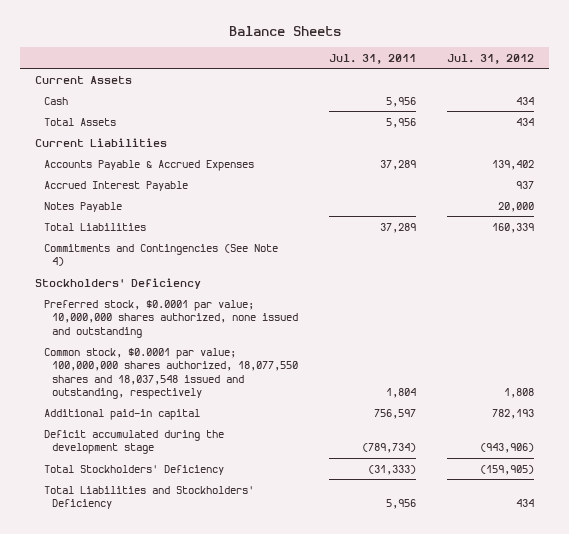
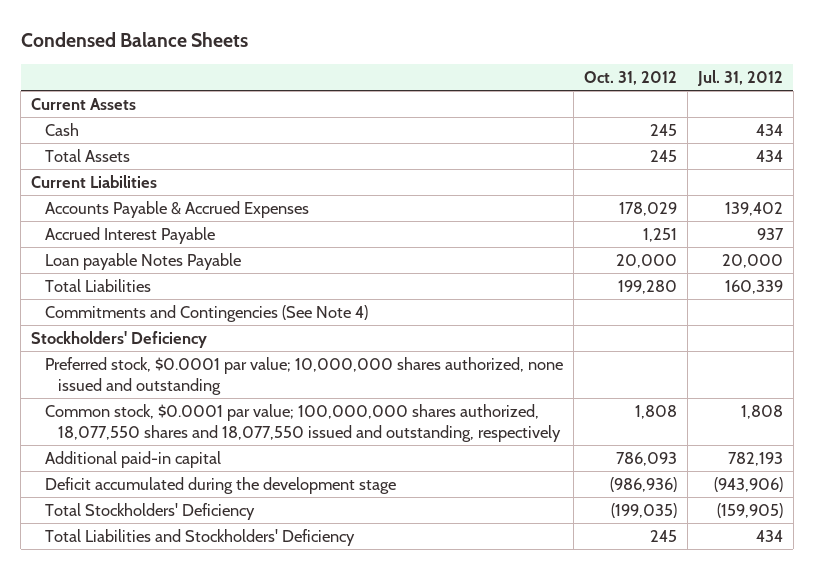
[228,26,341,37] Balance Sheets -> [20,31,248,47] Condensed Balance Sheets
[328,53,416,64] Jul. 31, 2011 -> none
none -> [583,70,677,85] Oct. 31, 2012
[43,201,122,212] Notes Payable -> [44,253,241,271] Loan payable Notes Payable
[43,347,298,399] Common stock, $0.0001 par value; 100,000,000 shares authorized, 18,077,550 shares and 18,037,548 issued and outstanding, respectively -> [44,404,562,442] Common stock, $0.0001 par value; 100,000,000 shares authorized, 18,077,550 shares and 18,077,550 issued and outstanding, respectively

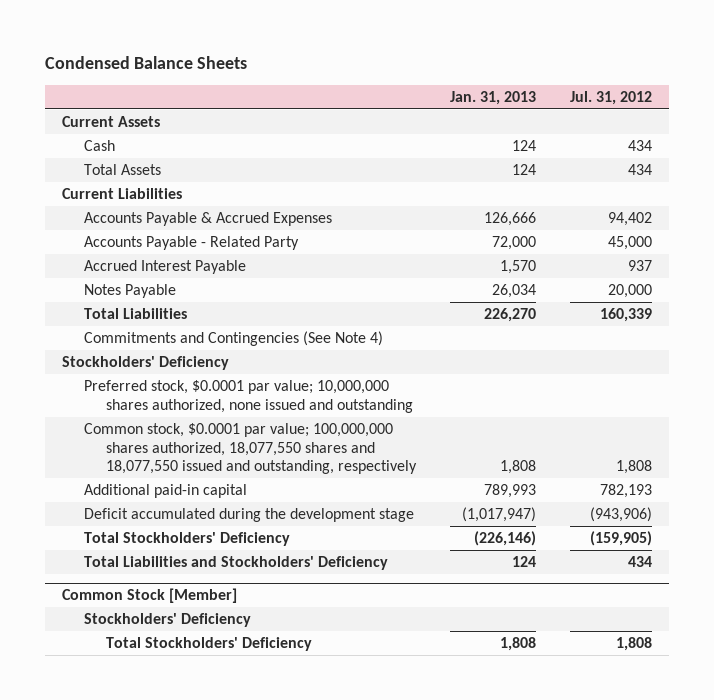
[583,70,677,85] Oct. 31, 2012 -> none
none -> [450,90,537,105] Jan. 31, 2013
[724,202,783,217] 139,402 -> [608,212,653,227] 94,402
none -> [83,236,299,251] Accounts Payable - Related Party
[44,253,241,271] Loan payable Notes Payable -> [83,284,176,299] Notes Payable
none -> [61,588,237,604] Common Stock [Member]
none -> [83,613,251,628] Stockholders' Deficiency
none -> [105,637,312,652] Total Stockholders' Deficiency

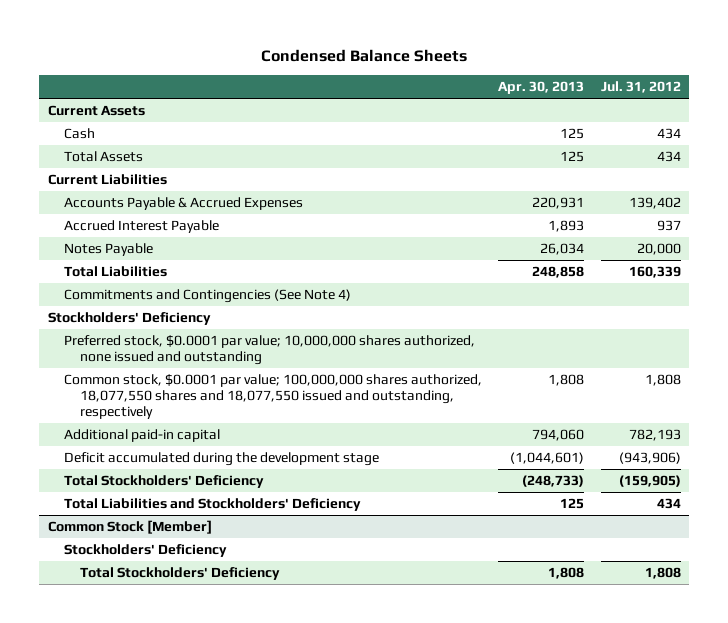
[450,90,537,105] Jan. 31, 2013 -> none
none -> [498,80,585,94] Apr. 30, 2013
[83,236,299,251] Accounts Payable - Related Party -> none
[608,212,653,227] 94,402 -> [628,197,681,210] 139,402

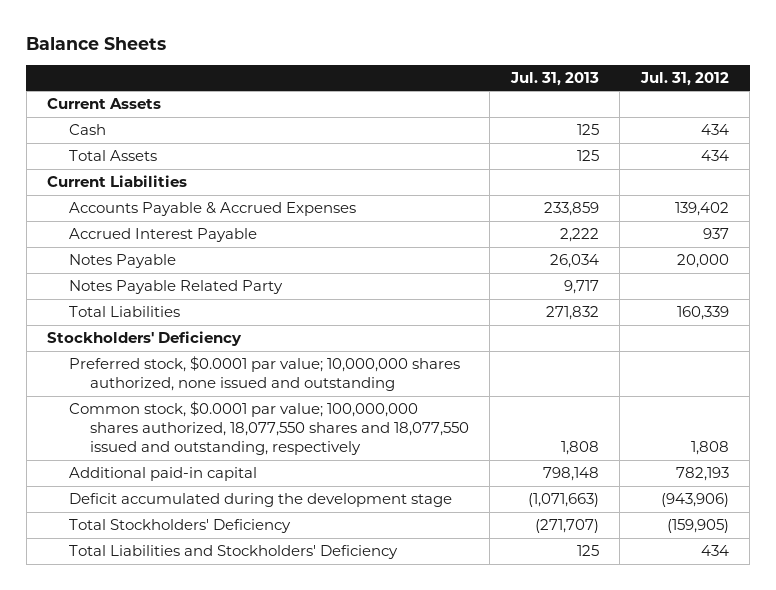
[261,48,468,62] Condensed Balance Sheets -> [26,36,167,50] Balance Sheets
[498,80,585,94] Apr. 30, 2013 -> none
none -> [509,71,599,86] Jul. 31, 2013
none -> [68,280,283,295] Notes Payable Related Party
[63,289,351,304] Commitments and Contingencies (See Note 4) -> none
[47,520,212,535] Common Stock [Member] -> none
[63,544,227,558] Stockholders' Deficiency -> none
[79,567,280,581] Total Stockholders' Deficiency -> none

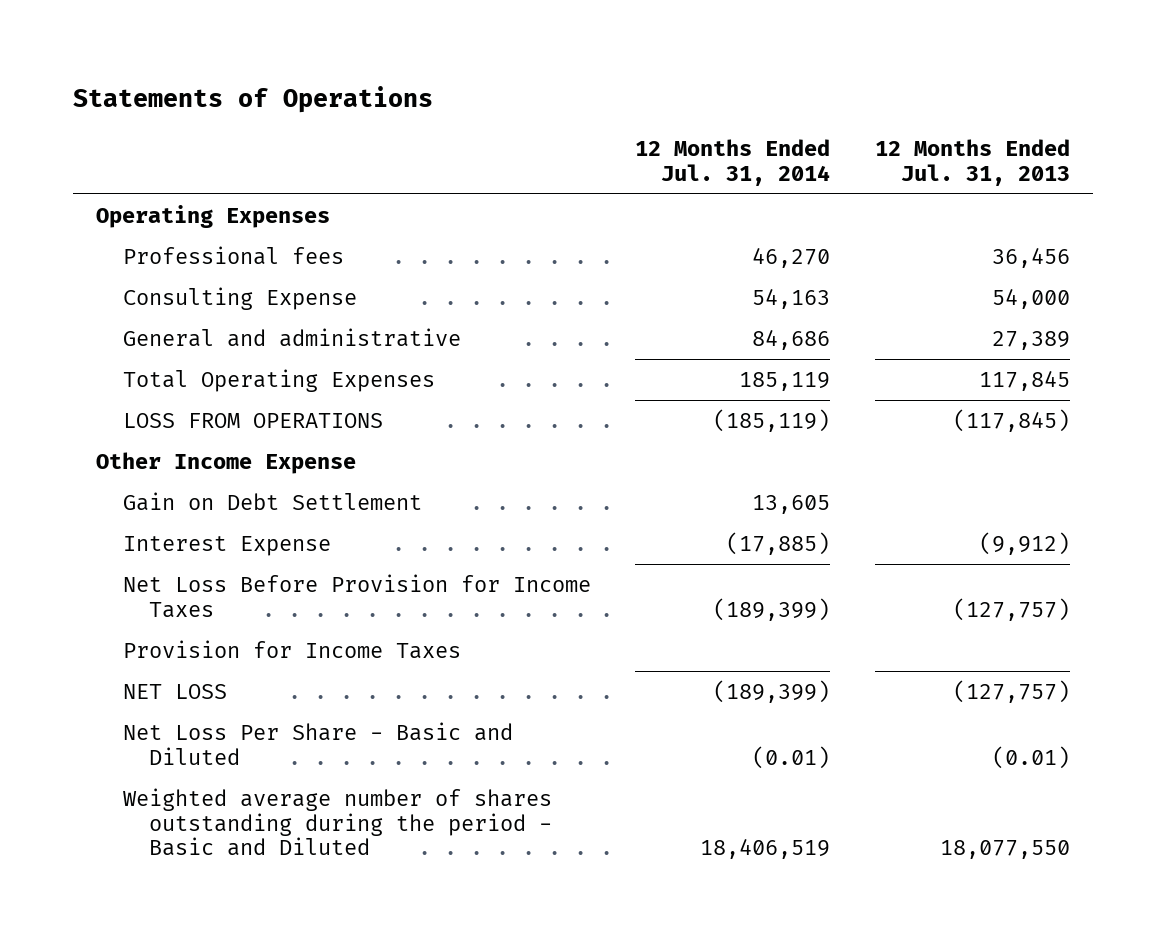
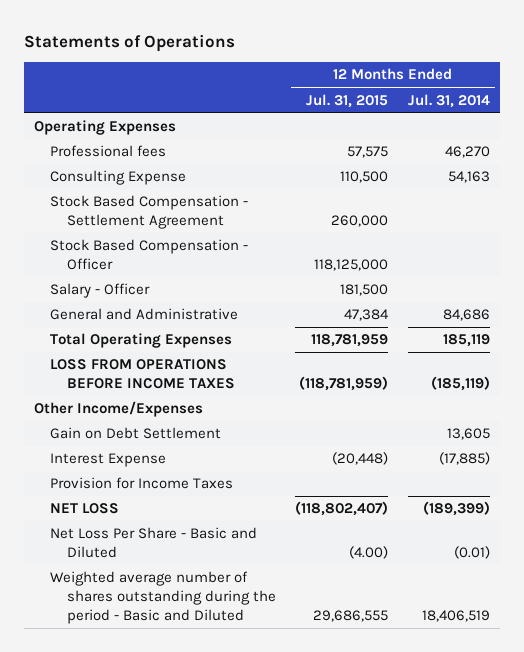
[875,139,1071,186] 12 Months Ended Jul. 31, 2013 -> none
none -> [306,93,389,108] Jul. 31, 2015
none -> [50,195,249,230] Stock Based Compensation - Settlement Agreement
none -> [50,239,249,271] Stock Based Compensation - Officer
none -> [50,283,151,299] Salary - Officer
[122,327,461,347] General and administrative -> [50,308,239,321] General and Administrative
[122,412,383,428] LOSS FROM OPERATIONS -> [50,359,235,390] LOSS FROM OPERATIONS BEFORE INCOME TAXES
[95,451,356,474] Other Income Expense -> [33,401,203,418] Other Income/Expenses
[122,573,591,618] Net Loss Before Provision for Income Taxes -> none

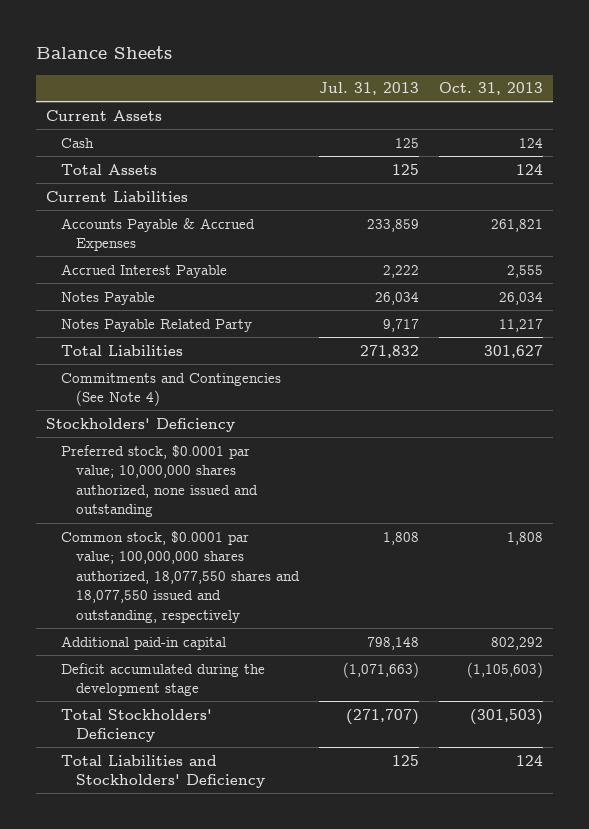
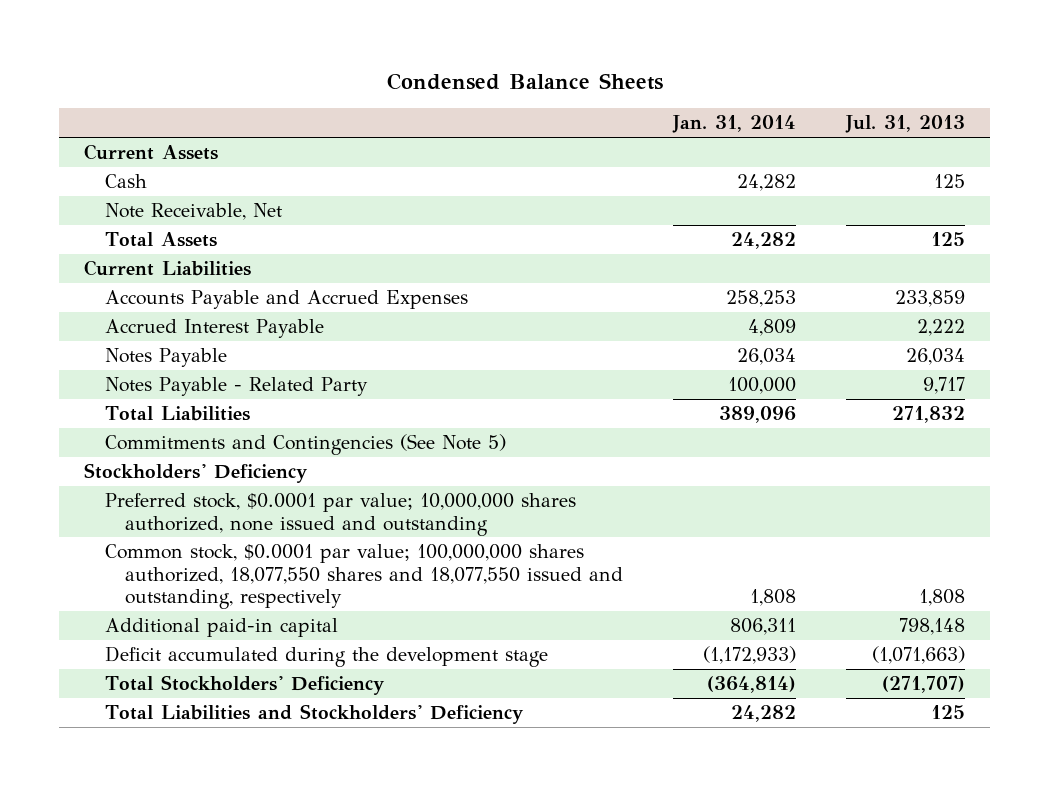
[35,46,172,60] Balance Sheets -> [386,73,663,91] Condensed Balance Sheets
[438,82,543,96] Oct. 31, 2013 -> none
none -> [672,115,797,134] Jan. 31, 2014
none -> [104,202,282,220] Note Receivable, Net
[60,217,255,252] Accounts Payable & Accrued Expenses -> [104,289,468,309] Accounts Payable and Accrued Expenses
[60,318,252,332] Notes Payable Related Party -> [104,376,368,396] Notes Payable - Related Party
[60,372,281,407] Commitments and Contingencies (See Note 4) -> [104,433,506,455] Commitments and Contingencies (See Note 5)

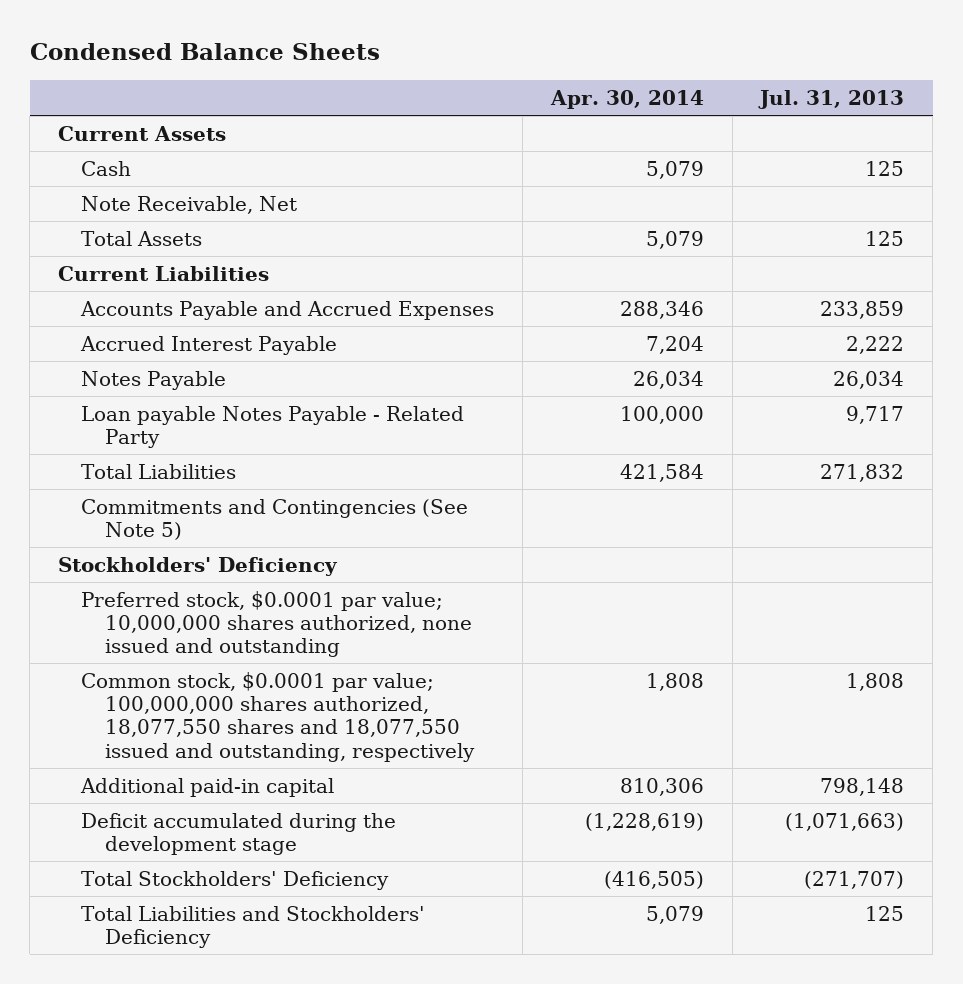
[672,115,797,134] Jan. 31, 2014 -> none
none -> [549,90,704,110] Apr. 30, 2014
[104,376,368,396] Notes Payable - Related Party -> [81,405,465,448] Loan payable Notes Payable - Related Party

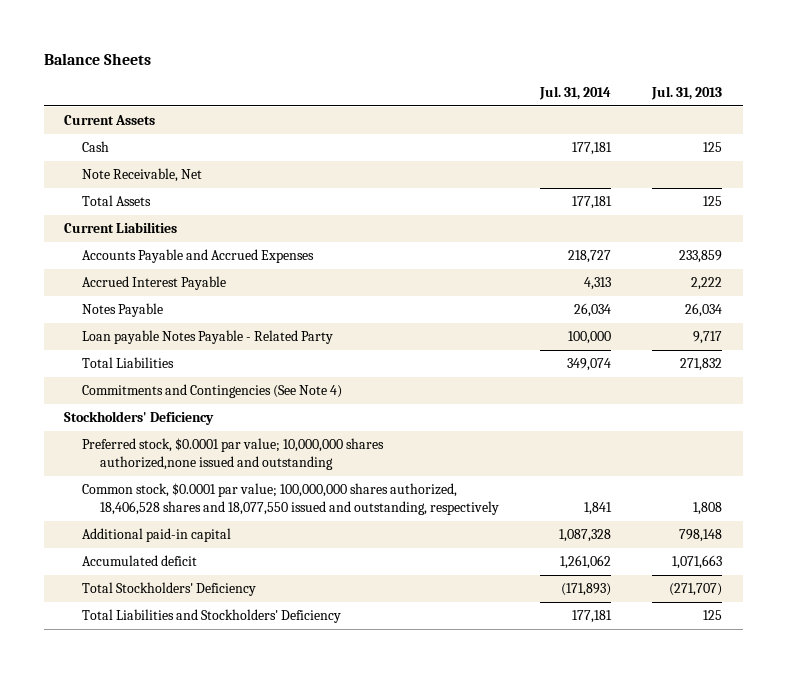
[29,43,380,61] Condensed Balance Sheets -> [43,53,151,66] Balance Sheets
[549,90,704,110] Apr. 30, 2014 -> none
none -> [539,86,612,101] Jul. 31, 2014
[81,498,469,540] Commitments and Contingencies (See Note 5) -> [82,384,343,399] Commitments and Contingencies (See Note 4)
[81,590,472,658] Preferred stock, $0.0001 par value; 10,000,000 shares authorized, none issued and outstanding -> [82,438,385,471] Preferred stock, $0.0001 par value; 10,000,000 shares authorized,none issued and outstanding
[81,671,475,762] Common stock, $0.0001 par value; 100,000,000 shares authorized, 18,077,550 shares and 18,077,550 issued and outstanding, respectively -> [82,483,500,516] Common stock, $0.0001 par value; 100,000,000 shares authorized, 18,406,528 shares and 18,077,550 issued and outstanding, respectively
[81,812,397,855] Deficit accumulated during the development stage -> none
none -> [82,555,198,567] Accumulated deficit

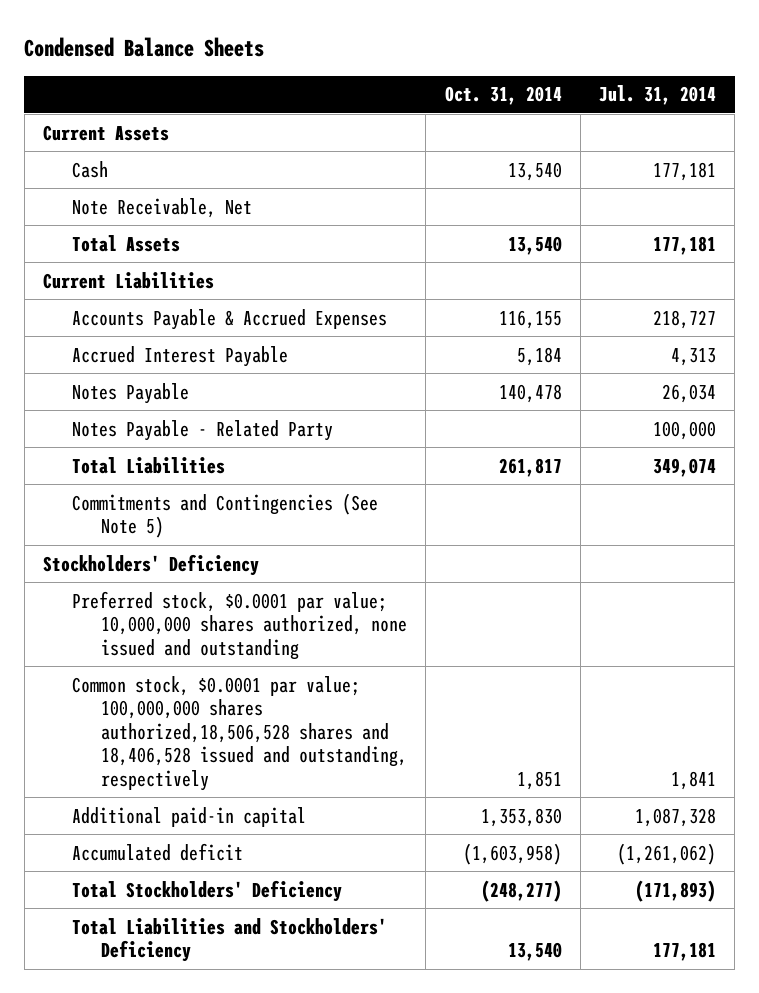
[43,53,151,66] Balance Sheets -> [24,36,265,57] Condensed Balance Sheets
[651,86,723,101] Jul. 31, 2013 -> none
none -> [444,86,562,106] Oct. 31, 2014
[82,249,315,264] Accounts Payable and Accrued Expenses -> [72,308,388,330] Accounts Payable & Accrued Expenses
[82,330,334,345] Loan payable Notes Payable - Related Party -> [72,419,334,441] Notes Payable - Related Party
[82,384,343,399] Commitments and Contingencies (See Note 4) -> [72,492,379,539] Commitments and Contingencies (See Note 5)
[82,438,385,471] Preferred stock, $0.0001 par value; 10,000,000 shares authorized,none issued and outstanding -> [72,590,408,660] Preferred stock, $0.0001 par value; 10,000,000 shares authorized, none issued and outstanding
[82,483,500,516] Common stock, $0.0001 par value; 100,000,000 shares authorized, 18,406,528 shares and 18,077,550 issued and outstanding, respectively -> [72,675,408,791] Common stock, $0.0001 par value; 100,000,000 shares authorized,18,506,528 shares and 18,406,528 issued and outstanding, respectively
[560,555,612,570] 1,261,062 -> [616,842,716,865] (1,261,062)

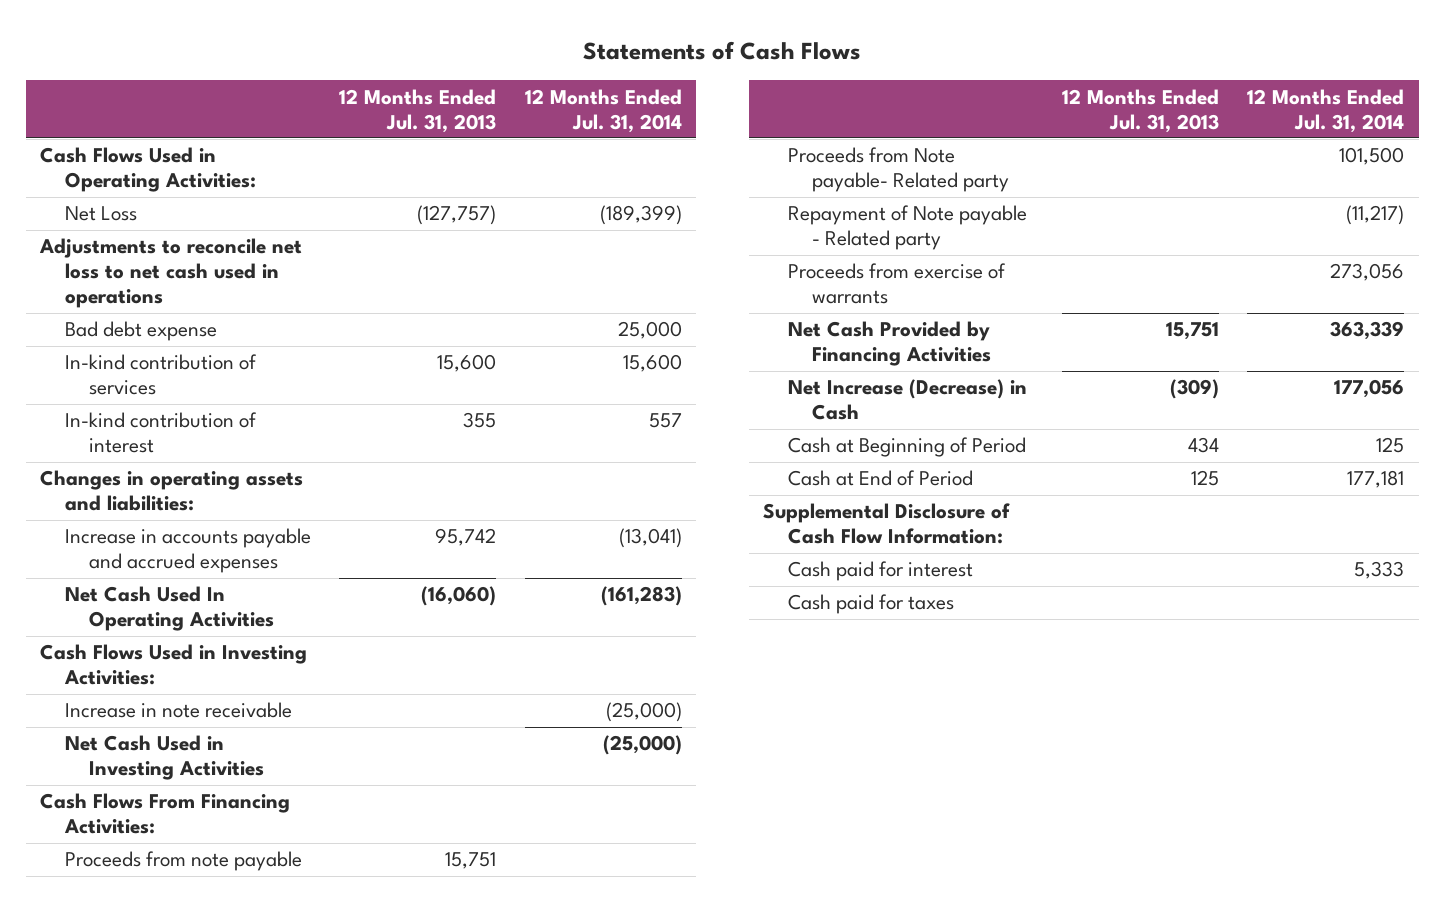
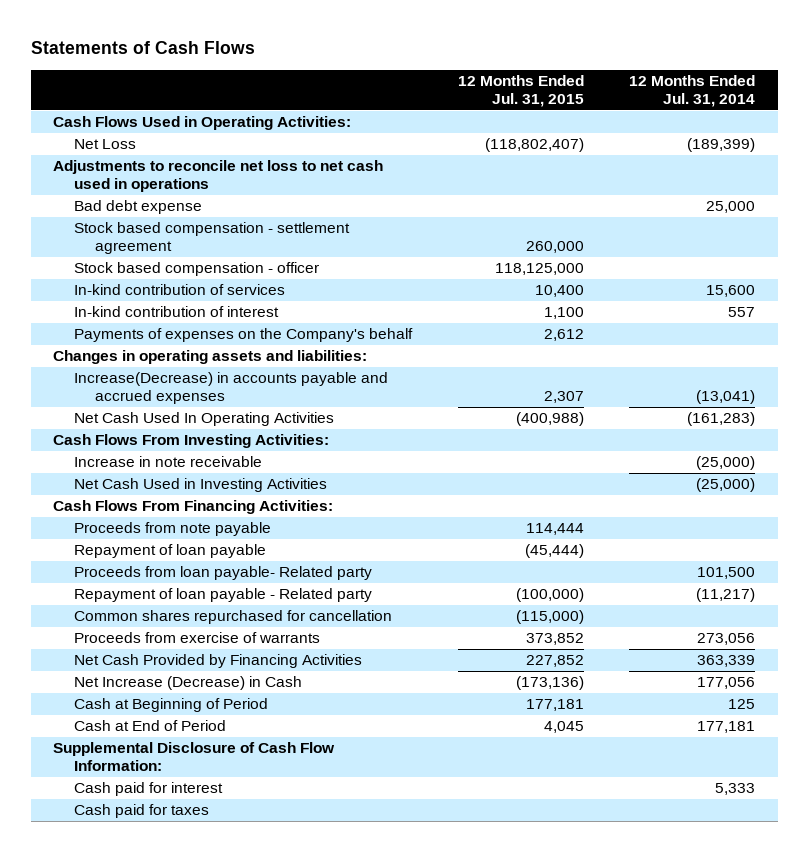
[339,88,497,133] 12 Months Ended Jul. 31, 2013 -> none
none -> [457,75,584,107] 12 Months Ended Jul. 31, 2015
none -> [74,222,351,255] Stock based compensation - settlement agreement
none -> [74,262,320,277] Stock based compensation - officer
none -> [74,328,414,343] Payments of expenses on the Company's behalf
[64,528,311,574] Increase in accounts payable and accrued expenses -> [74,372,389,405] Increase(Decrease) in accounts payable and accrued expenses
[40,644,308,686] Cash Flows Used in Investing Activities: -> [53,434,330,449] Cash Flows From Investing Activities:
none -> [74,544,267,559] Repayment of loan payable
[787,147,1009,193] Proceeds from Note payable- Related party -> [74,566,373,581] Proceeds from loan payable- Related party
[787,205,1027,251] Repayment of Note payable - Related party -> [74,588,373,603] Repayment of loan payable - Related party
none -> [74,610,393,625] Common shares repurchased for cancellation

